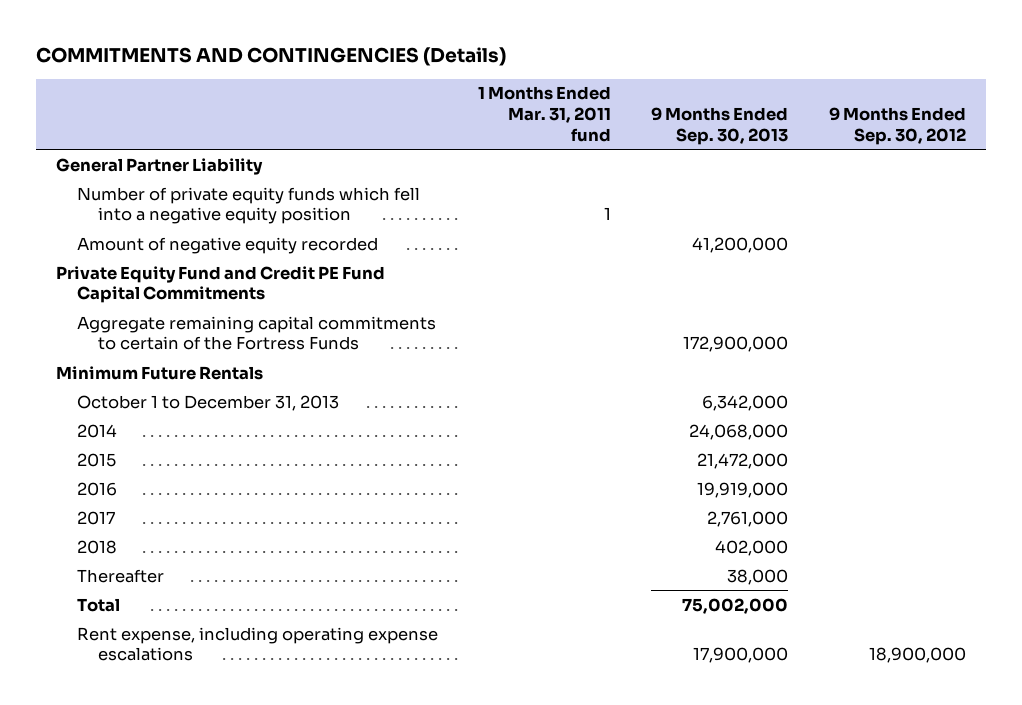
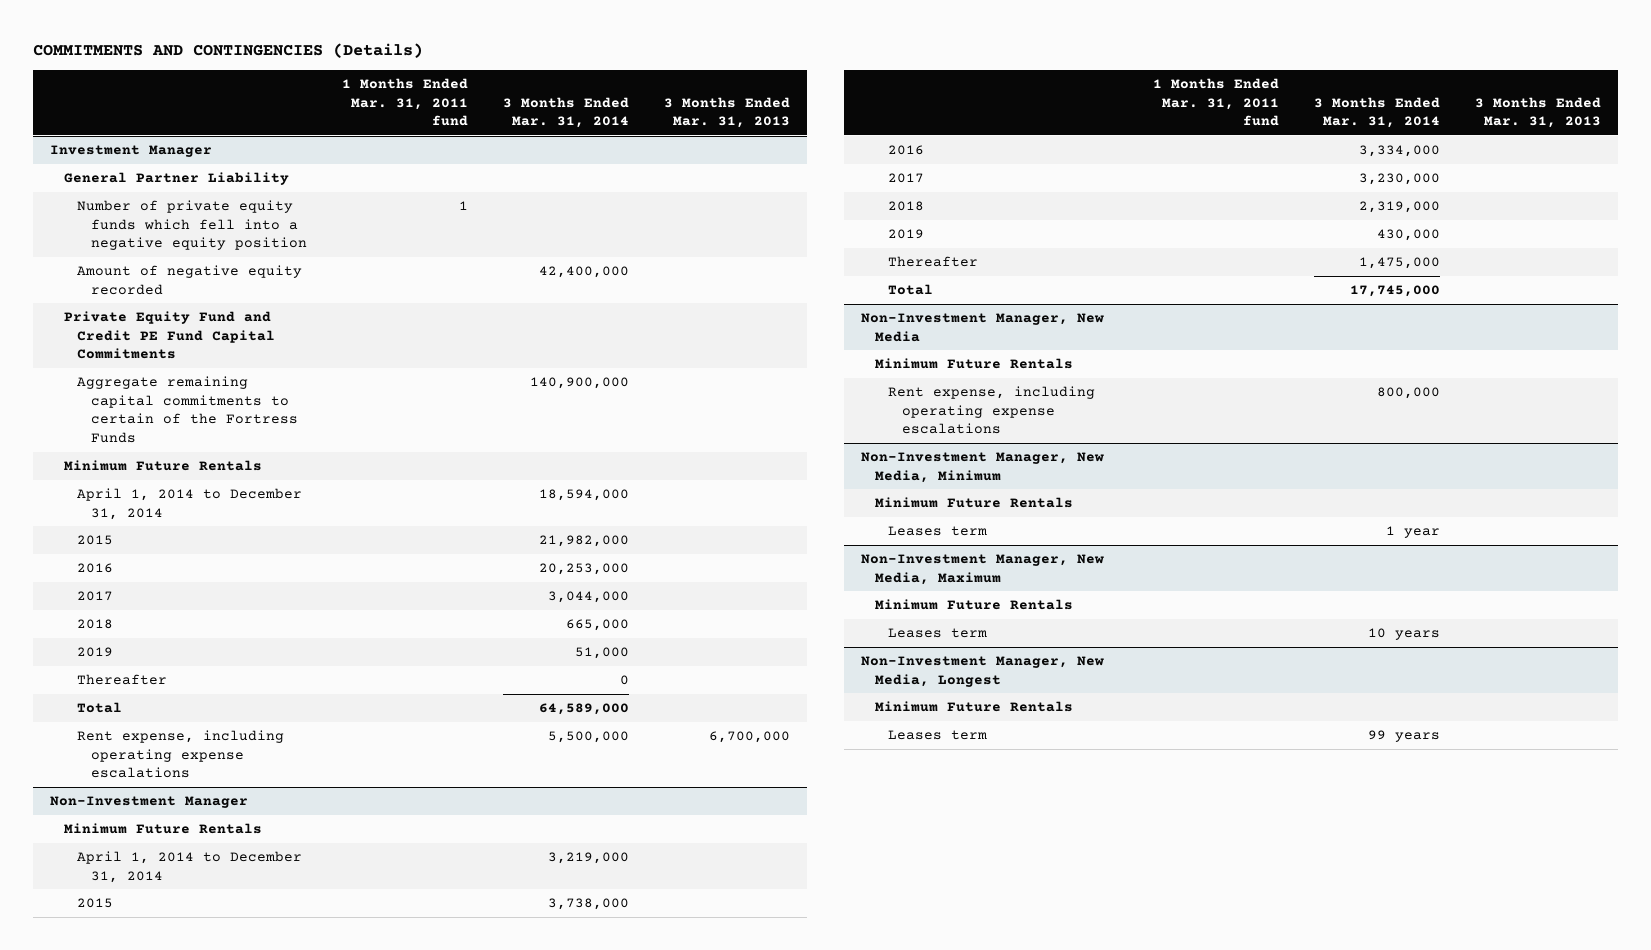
[651,106,789,145] 9 Months Ended Sep. 30, 2013 -> none
[828,106,966,145] 9 Months Ended Sep. 30, 2012 -> none
none -> [502,96,629,129] 3 Months Ended Mar. 31, 2014
none -> [663,96,790,129] 3 Months Ended Mar. 31, 2013
none -> [50,145,213,158] Investment Manager
[77,423,118,438] 2014 -> none
[77,394,340,411] October 1 to December 31, 2013 -> [77,488,303,520] April 1, 2014 to December 31, 2014
none -> [77,647,114,658] 2019
none -> [50,796,249,809] Non-Investment Manager
none -> [63,823,262,835] Minimum Future Rentals
none -> [77,851,303,883] April 1, 2014 to December 31, 2014
none -> [77,898,114,909] 2015
none -> [888,145,925,156] 2016
none -> [888,173,925,184] 2017
none -> [888,201,925,212] 2018
none -> [888,229,925,240] 2019
none -> [888,256,979,268] Thereafter
none -> [888,284,934,296] Total
none -> [861,313,1105,342] Non-Investment Manager, New Media
none -> [874,358,1073,370] Minimum Future Rentals
none -> [888,386,1096,435] Rent expense, including operating expense escalations
none -> [861,452,1105,483] Non-Investment Manager, New Media, Minimum
none -> [874,497,1073,509] Minimum Future Rentals
none -> [888,526,988,537] Leases term
none -> [861,554,1105,585] Non-Investment Manager, New Media, Maximum
none -> [874,599,1073,611] Minimum Future Rentals
none -> [888,628,988,639] Leases term
none -> [861,656,1105,687] Non-Investment Manager, New Media, Longest
none -> [874,701,1073,713] Minimum Future Rentals
none -> [888,730,988,741] Leases term

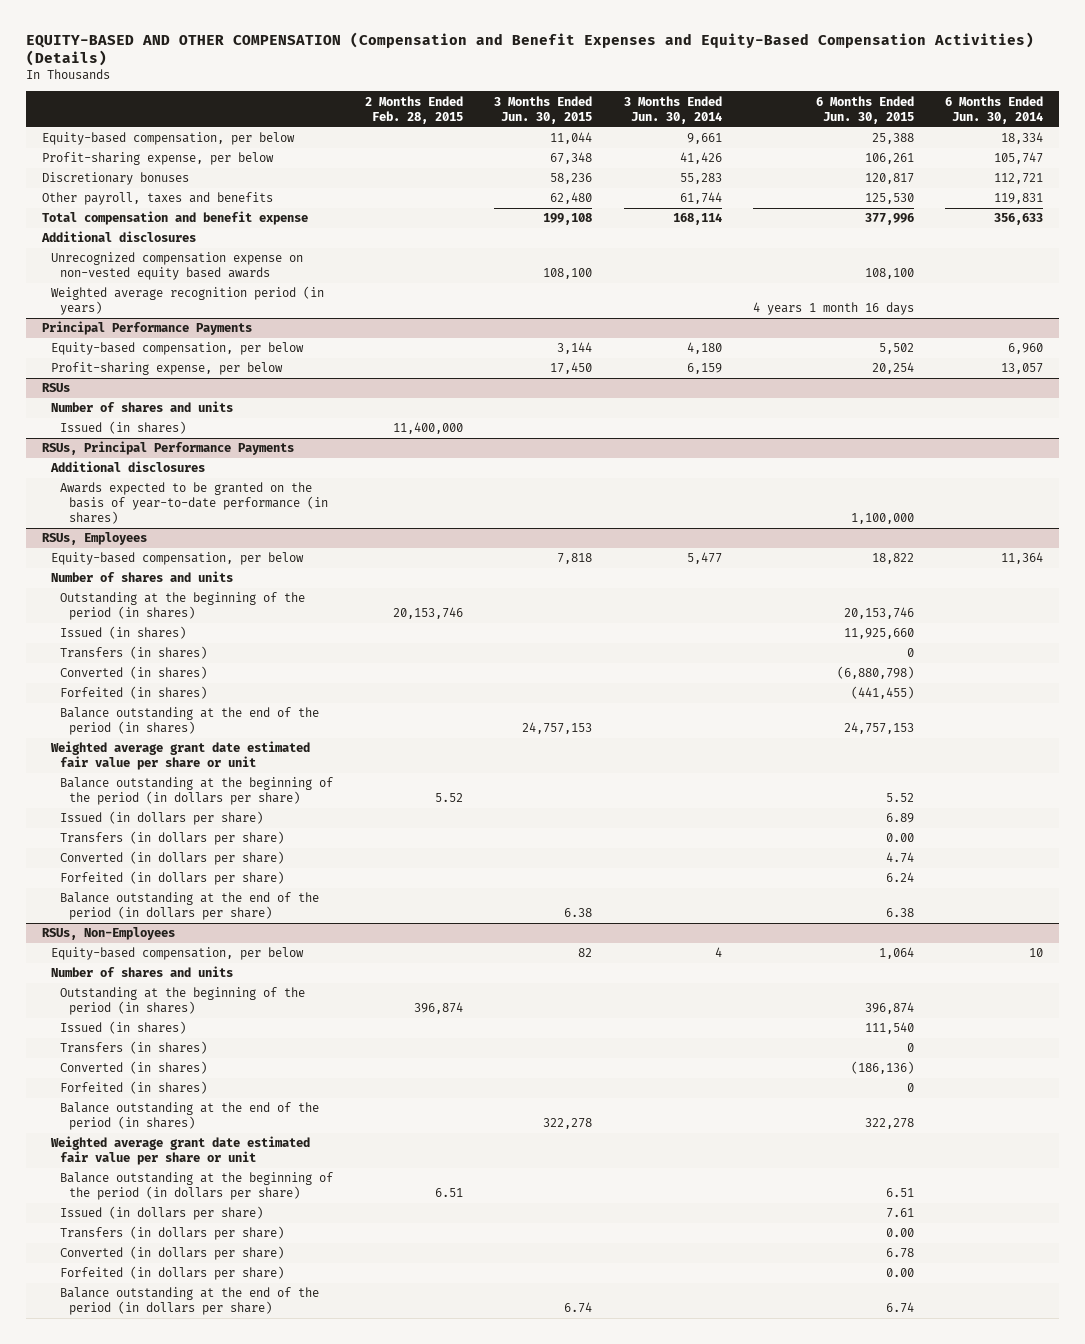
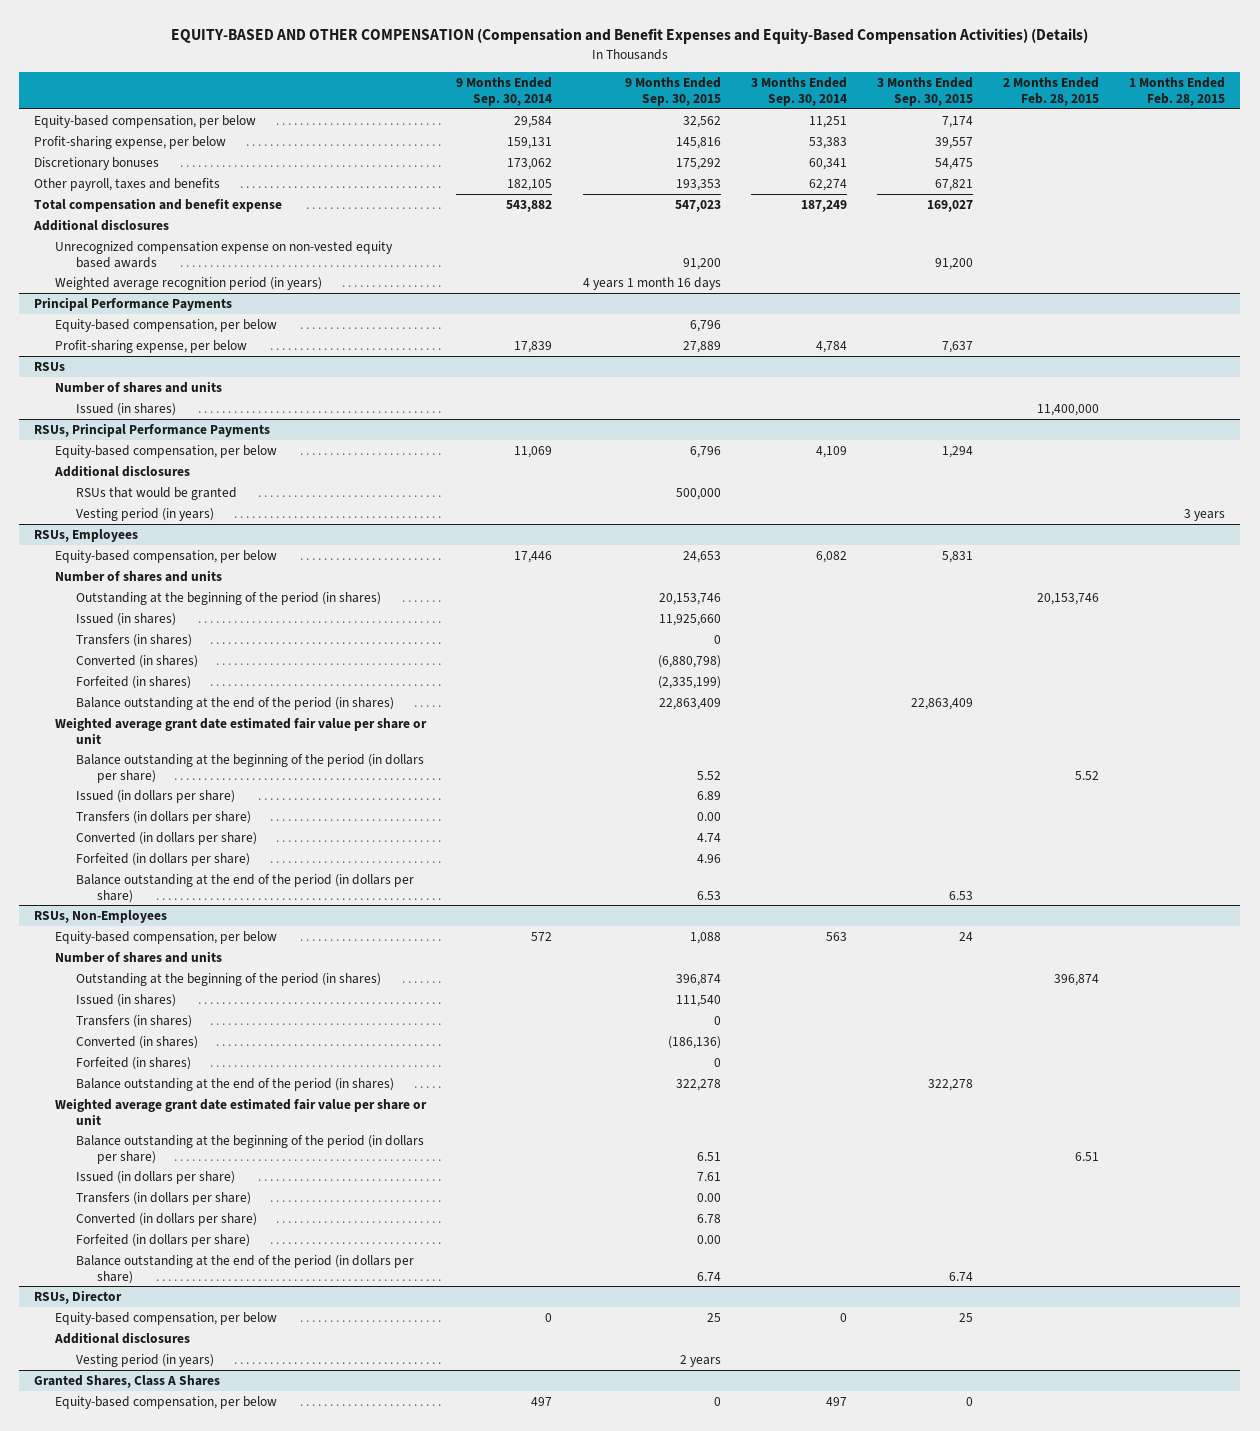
[494,95,593,124] 3 Months Ended Jun. 30, 2015 -> none
[623,95,722,124] 3 Months Ended Jun. 30, 2014 -> none
[815,95,914,124] 6 Months Ended Jun. 30, 2015 -> none
[945,95,1044,124] 6 Months Ended Jun. 30, 2014 -> none
none -> [456,76,553,106] 9 Months Ended Sep. 30, 2014
none -> [624,76,721,106] 9 Months Ended Sep. 30, 2015
none -> [750,76,847,106] 3 Months Ended Sep. 30, 2014
none -> [876,76,973,106] 3 Months Ended Sep. 30, 2015
none -> [1129,76,1226,106] 1 Months Ended Feb. 28, 2015
none -> [55,444,278,458] Equity-based compensation, per below
[60,482,329,525] Awards expected to be granted on the basis of year-to-date performance (in shares) -> [76,486,238,500] RSUs that would be granted
none -> [76,507,215,521] Vesting period (in years)
none -> [34,1289,123,1304] RSUs, Director
none -> [55,1311,278,1325] Equity-based compensation, per below
none -> [54,1331,191,1344] Additional disclosures
none -> [76,1353,215,1367] Vesting period (in years)
none -> [34,1374,221,1388] Granted Shares, Class A Shares
none -> [55,1395,278,1409] Equity-based compensation, per below

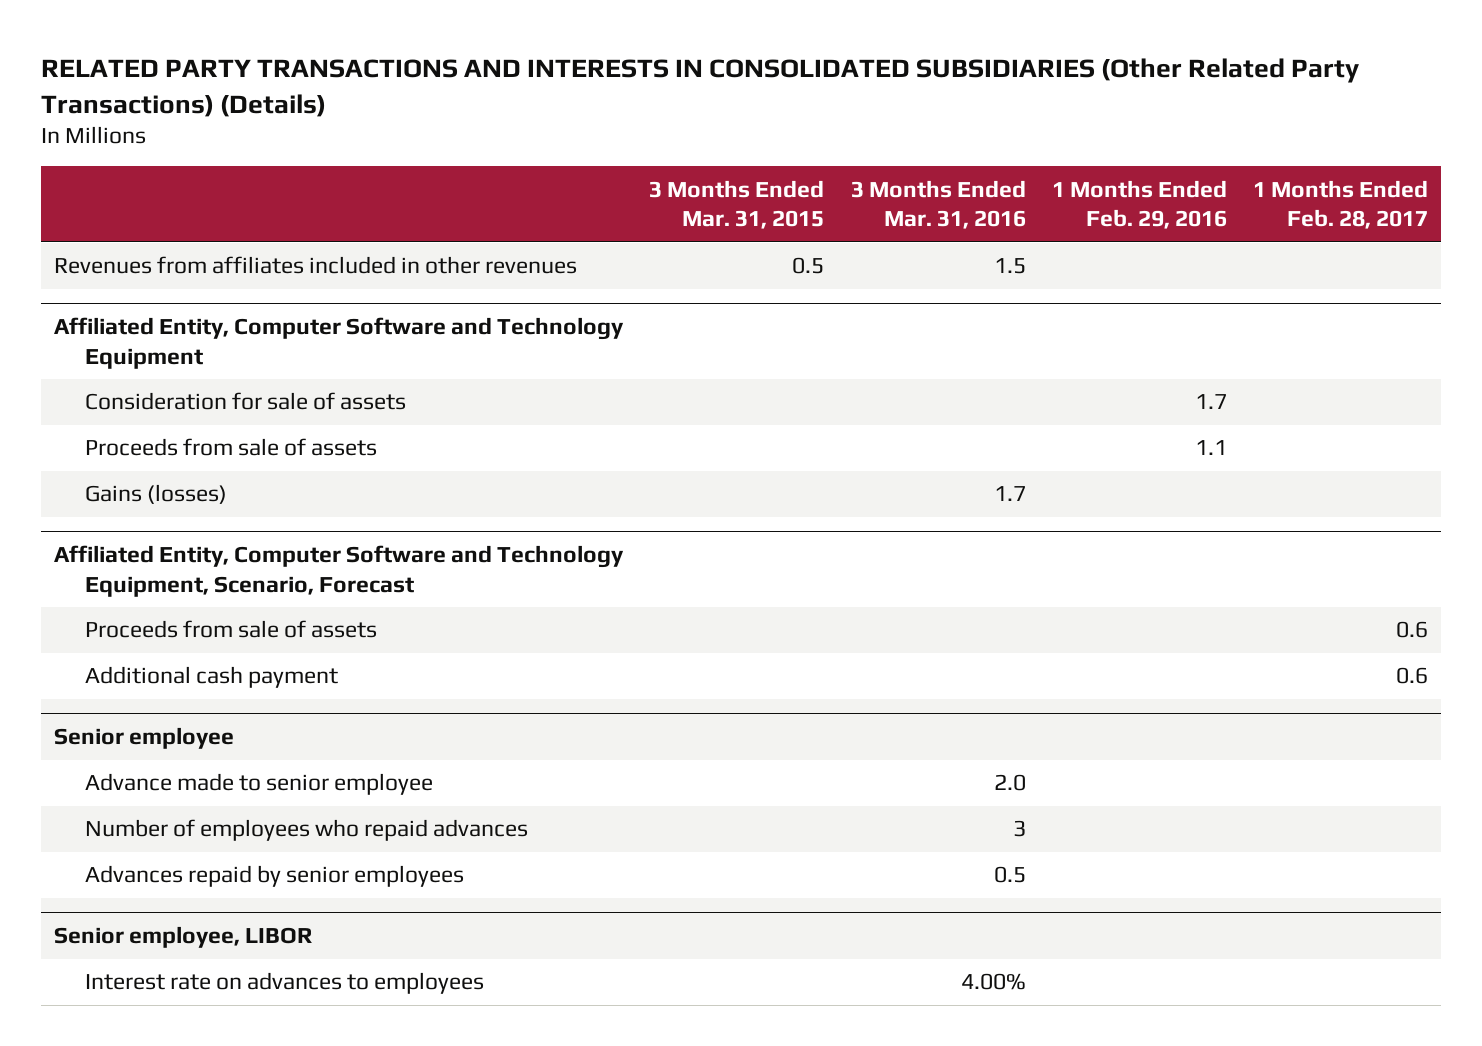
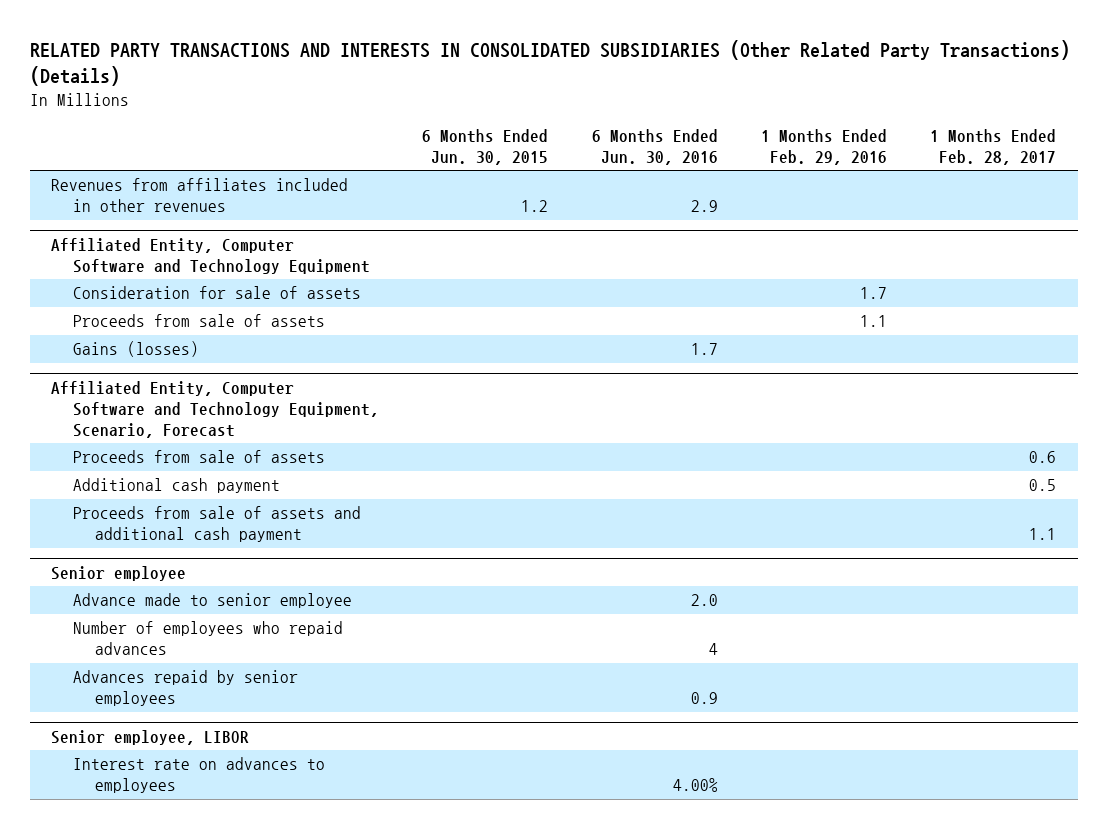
[649,179,825,230] 3 Months Ended Mar. 31, 2015 -> none
[850,179,1026,230] 3 Months Ended Mar. 31, 2016 -> none
none -> [422,128,549,165] 6 Months Ended Jun. 30, 2015
none -> [591,128,718,165] 6 Months Ended Jun. 30, 2016
[1395,667,1428,685] 0.6 -> [1029,479,1057,492] 0.5
none -> [72,506,361,543] Proceeds from sale of assets and additional cash payment

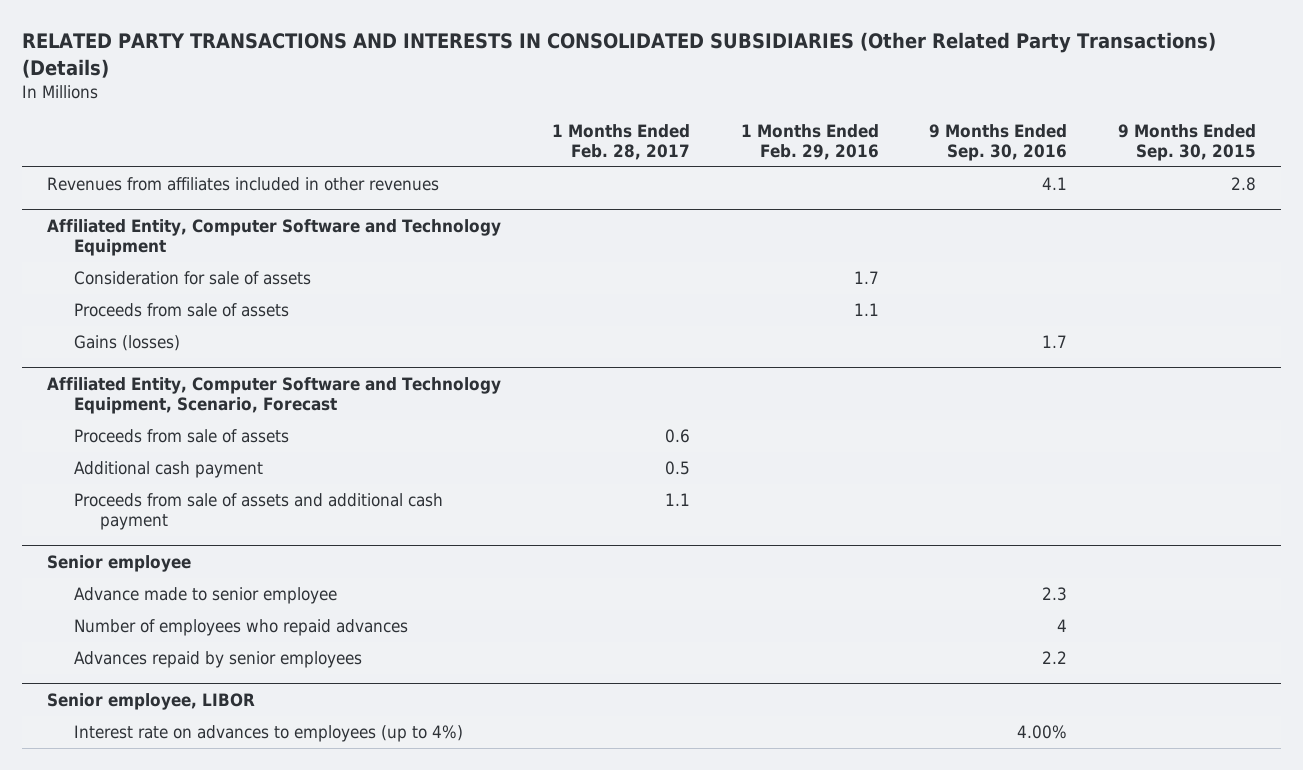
[422,128,549,165] 6 Months Ended Jun. 30, 2015 -> none
[591,128,718,165] 6 Months Ended Jun. 30, 2016 -> none
none -> [929,124,1068,162] 9 Months Ended Sep. 30, 2016
none -> [1117,124,1256,162] 9 Months Ended Sep. 30, 2015
[72,757,325,794] Interest rate on advances to employees -> [73,725,463,743] Interest rate on advances to employees (up to 4%)

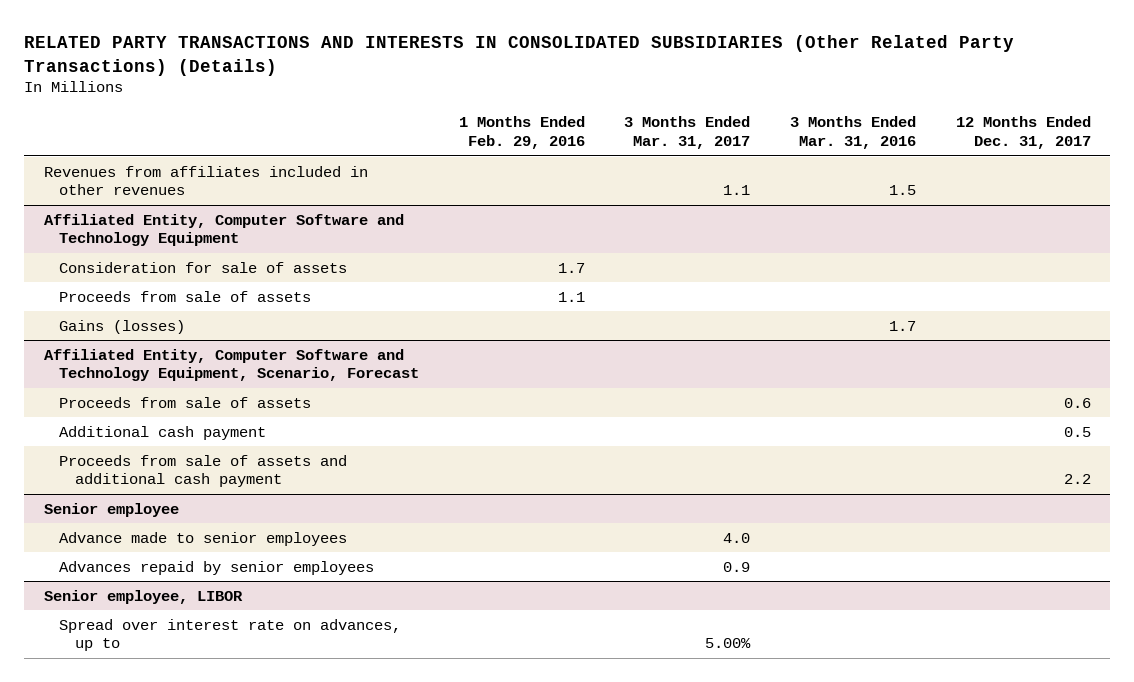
[551,124,690,161] 1 Months Ended Feb. 28, 2017 -> none
[929,124,1068,162] 9 Months Ended Sep. 30, 2016 -> none
[1117,124,1256,162] 9 Months Ended Sep. 30, 2015 -> none
none -> [624,116,751,150] 3 Months Ended Mar. 31, 2017
none -> [790,116,917,150] 3 Months Ended Mar. 31, 2016
none -> [955,116,1091,150] 12 Months Ended Dec. 31, 2017
[73,619,408,637] Number of employees who repaid advances -> none
[73,587,337,605] Advance made to senior employee -> [59,531,348,546] Advance made to senior employees
[73,725,463,743] Interest rate on advances to employees (up to 4%) -> [59,618,402,652] Spread over interest rate on advances, up to

